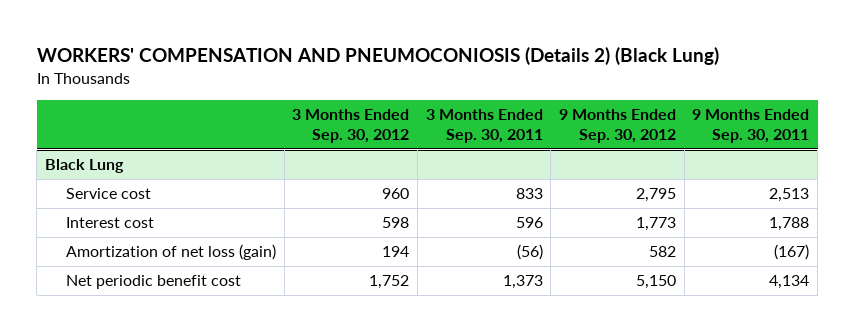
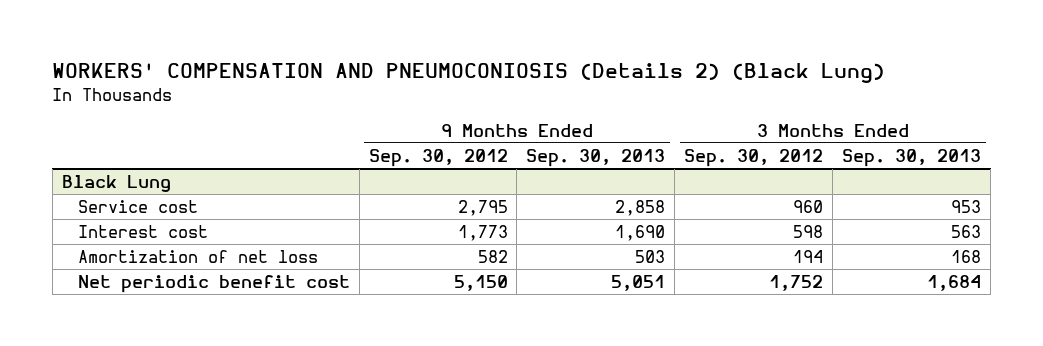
[425,109,543,144] 3 Months Ended Sep. 30, 2011 -> none
[692,109,810,144] 9 Months Ended Sep. 30, 2011 -> none
none -> [526,149,666,168] Sep. 30, 2013
none -> [842,149,982,168] Sep. 30, 2013
[66,244,277,261] Amortization of net loss (gain) -> [77,250,318,264] Amortization of net loss

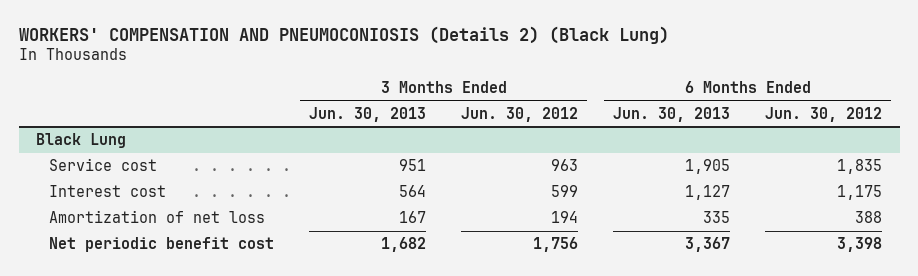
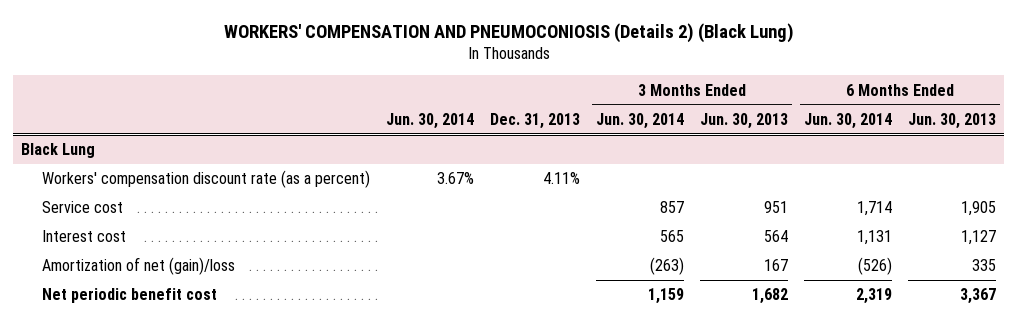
[461,106,579,122] Jun. 30, 2012 -> none
[765,106,883,122] Jun. 30, 2012 -> none
none -> [386,112,475,129] Jun. 30, 2014
none -> [490,112,581,129] Dec. 31, 2013
none -> [596,112,685,129] Jun. 30, 2014
none -> [804,112,893,129] Jun. 30, 2014
none -> [42,170,371,189] Workers' compensation discount rate (as a percent)
[48,210,265,224] Amortization of net loss -> [42,257,236,276] Amortization of net (gain)/loss

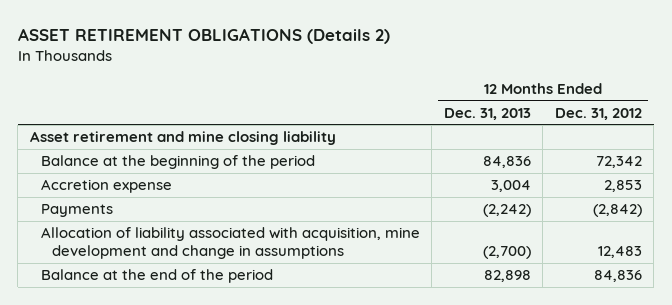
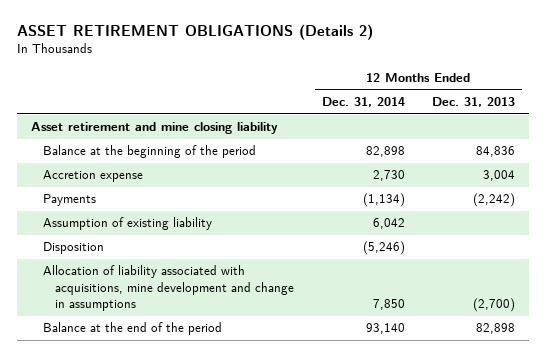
[554,107,642,120] Dec. 31, 2012 -> none
none -> [321,97,405,108] Dec. 31, 2014
none -> [42,217,212,231] Assumption of existing liability
none -> [42,242,104,255] Disposition
[40,227,420,260] Allocation of liability associated with acquisition, mine development and change in assumptions -> [42,265,295,311] Allocation of liability associated with acquisitions, mine development and change in assumptions

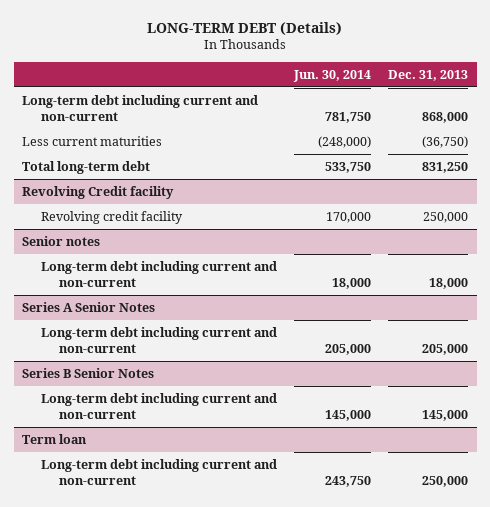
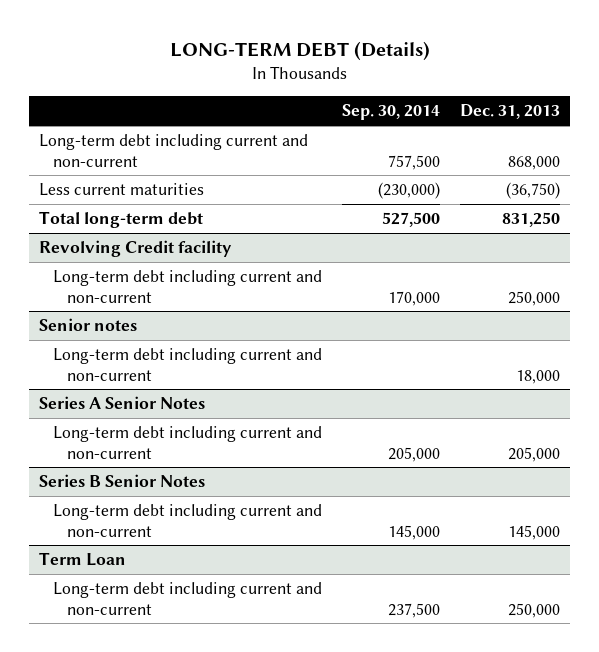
[292,69,371,82] Jun. 30, 2014 -> none
none -> [341,104,440,121] Sep. 30, 2014
[40,210,183,224] Revolving credit facility -> none
none -> [52,269,322,303] Long-term debt including current and non-current
[22,433,88,444] Term loan -> [39,551,127,566] Term Loan

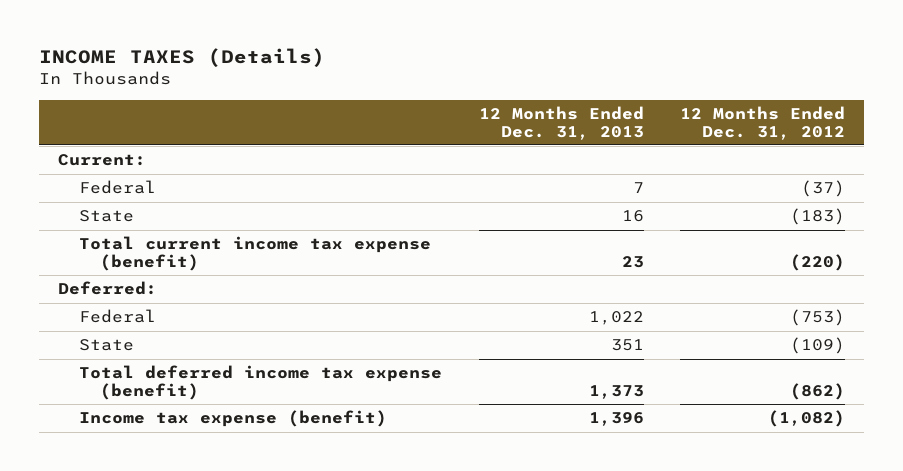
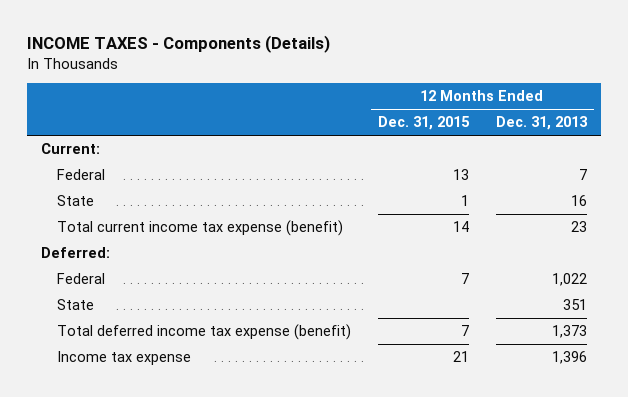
[39,48,326,68] INCOME TAXES (Details) -> [27,35,331,54] INCOME TAXES - Components (Details)
[680,105,846,140] 12 Months Ended Dec. 31, 2012 -> none
none -> [377,116,470,131] Dec. 31, 2015
[78,410,387,428] Income tax expense (benefit) -> [56,351,191,366] Income tax expense

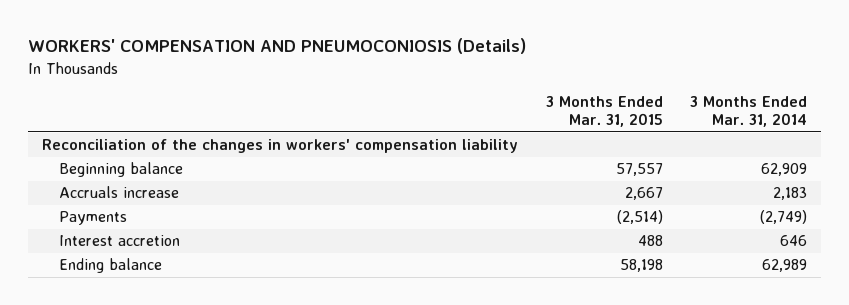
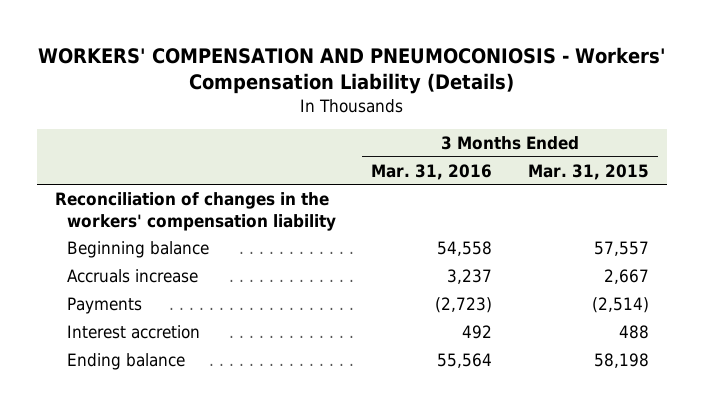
[27,38,526,55] WORKERS' COMPENSATION AND PNEUMOCONIOSIS (Details) -> [37,47,666,95] WORKERS' COMPENSATION AND PNEUMOCONIOSIS - Workers' Compensation Liability (Details)
[690,95,808,127] 3 Months Ended Mar. 31, 2014 -> none
none -> [371,163,493,180] Mar. 31, 2016
[41,139,518,154] Reconciliation of the changes in workers' compensation liability -> [54,191,336,231] Reconciliation of changes in the workers' compensation liability

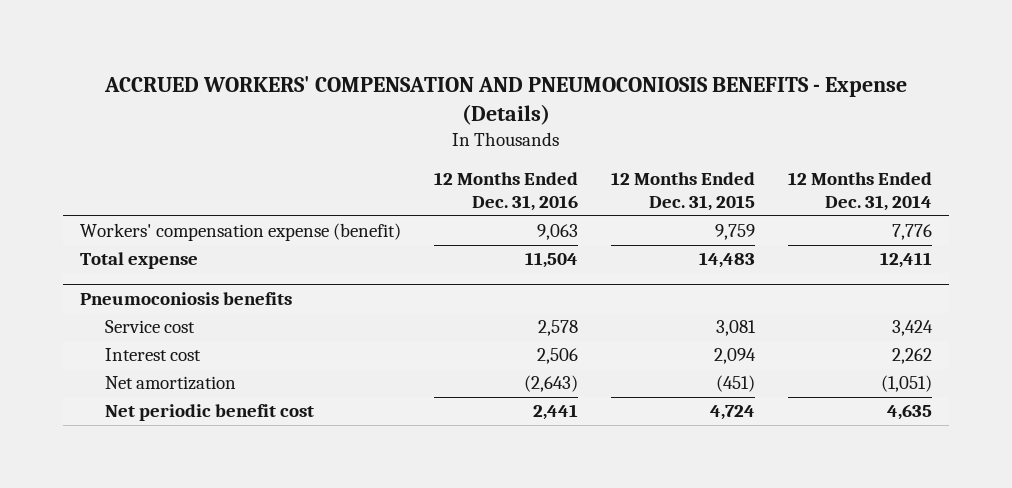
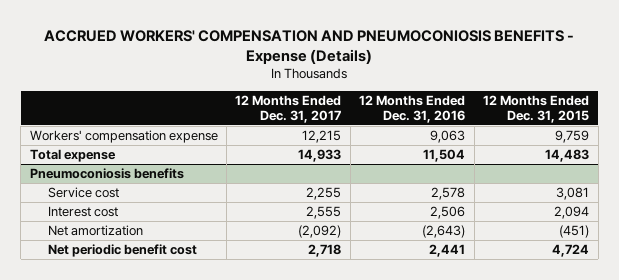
[788,172,933,212] 12 Months Ended Dec. 31, 2014 -> none
none -> [235,94,342,123] 12 Months Ended Dec. 31, 2017
[79,223,401,242] Workers' compensation expense (benefit) -> [29,130,218,144] Workers' compensation expense

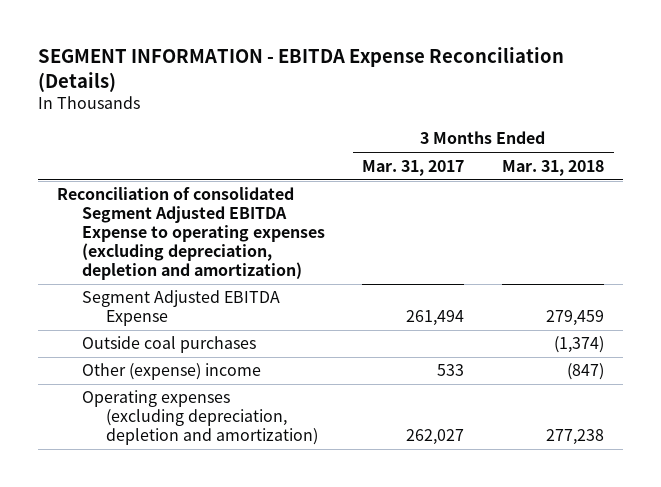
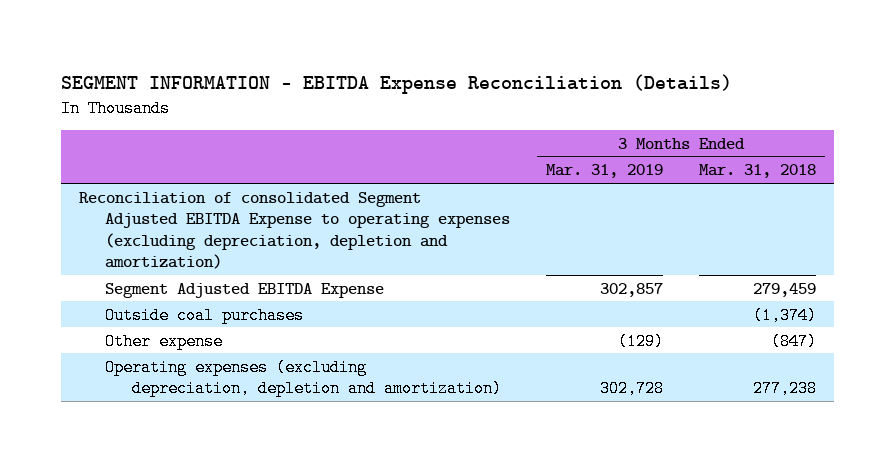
[362,159,465,176] Mar. 31, 2017 -> none
none -> [546,164,664,179] Mar. 31, 2019
[81,363,261,381] Other (expense) income -> [105,332,224,350] Other expense

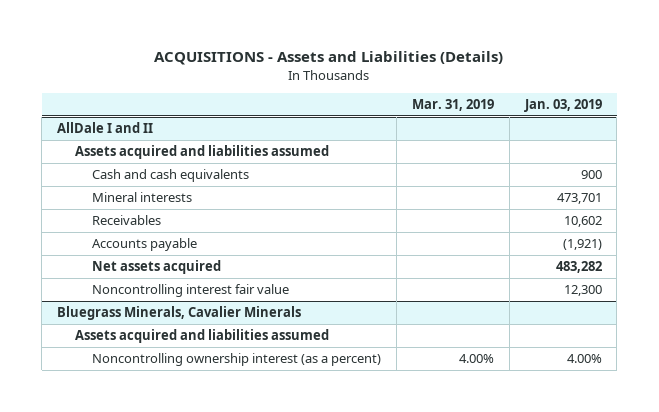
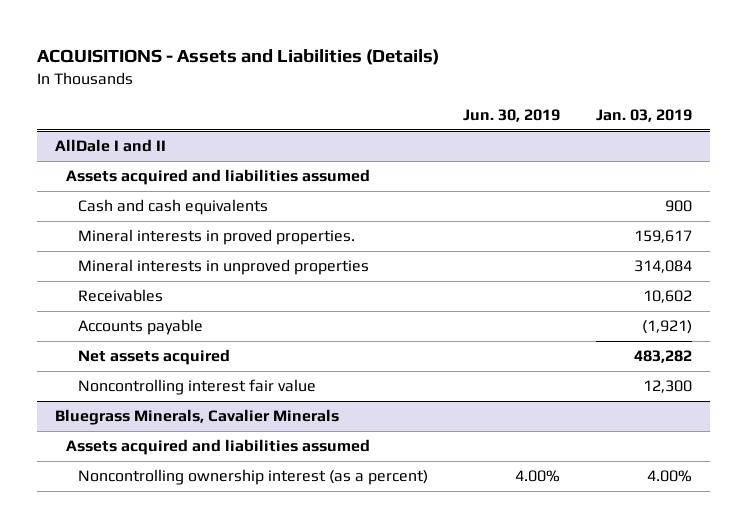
[411,98,494,111] Mar. 31, 2019 -> none
none -> [463,109,561,123] Jun. 30, 2019
[92,192,193,203] Mineral interests -> none
none -> [77,229,355,246] Mineral interests in proved properties.
none -> [77,259,369,276] Mineral interests in unproved properties

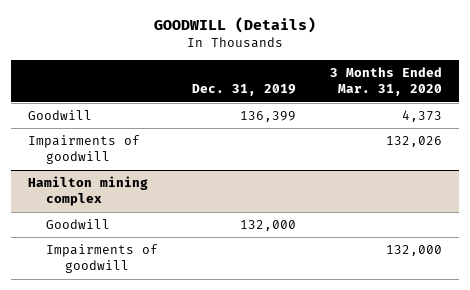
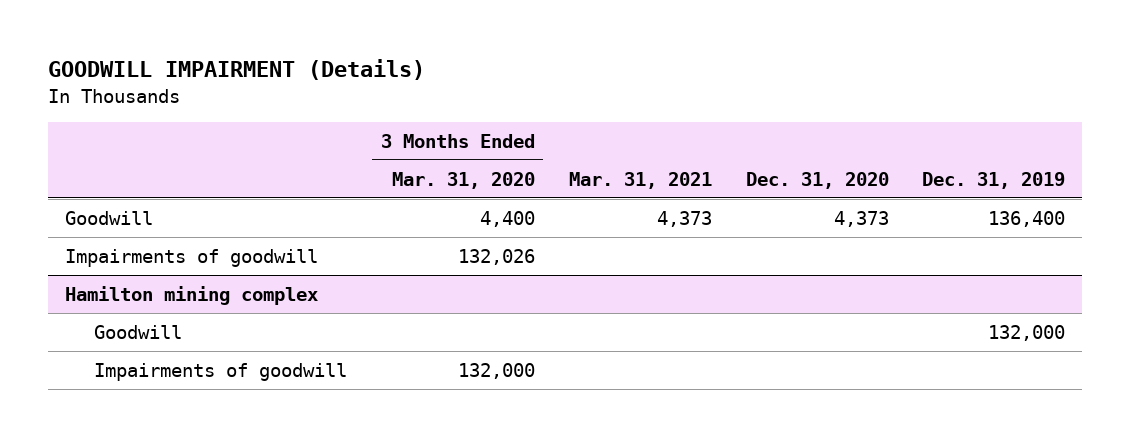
[153,17,316,34] GOODWILL (Details) -> [47,59,425,81] GOODWILL IMPAIRMENT (Details)
none -> [568,171,712,189] Mar. 31, 2021
none -> [745,171,889,189] Dec. 31, 2020
[240,111,297,123] 136,399 -> [988,210,1066,227] 136,400
[402,110,443,123] 4,373 -> [479,210,535,227] 4,400

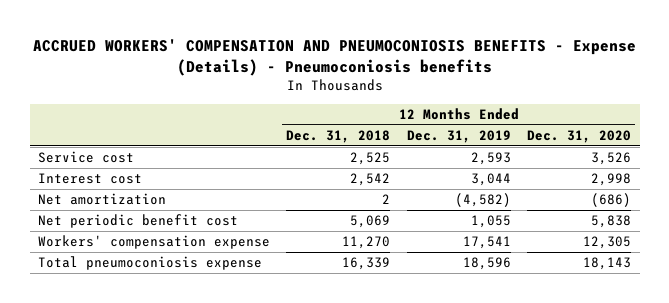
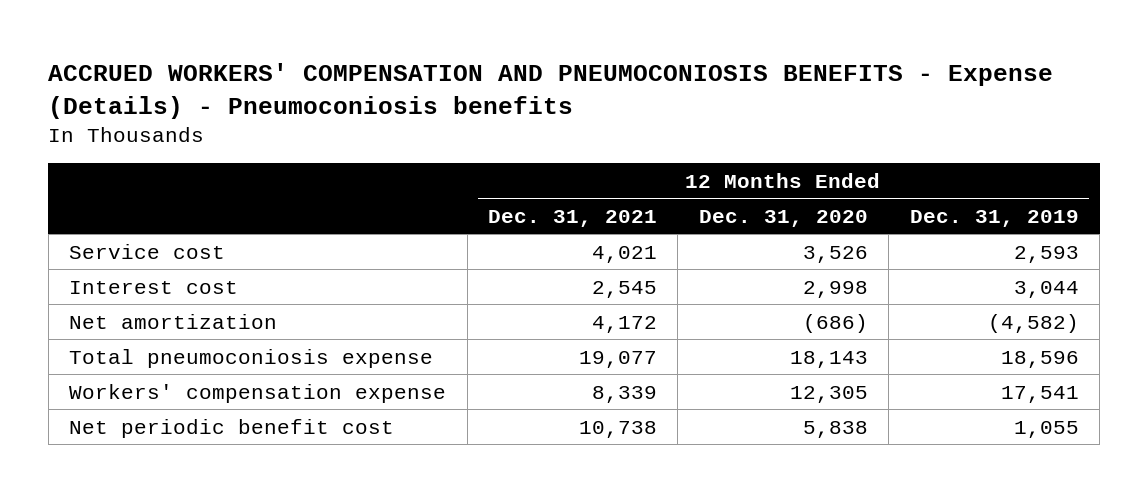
[286,129,391,143] Dec. 31, 2018 -> none
none -> [488,209,658,227] Dec. 31, 2021
[38,235,271,250] Workers' compensation expense -> [69,383,447,403] Workers' compensation expense
[38,214,239,229] Net periodic benefit cost -> [69,418,395,438] Net periodic benefit cost

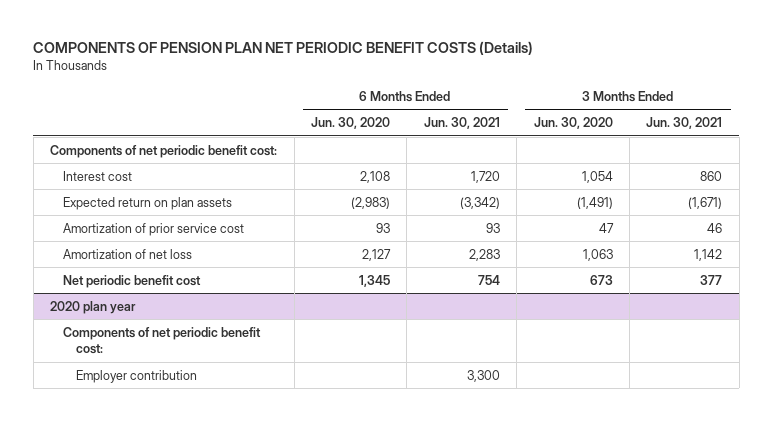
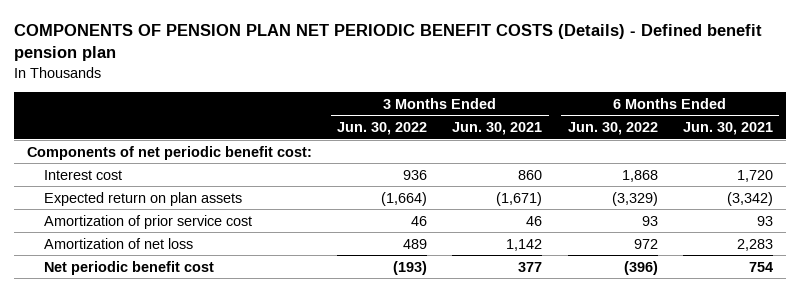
[33,41,534,56] COMPONENTS OF PENSION PLAN NET PERIODIC BENEFIT COSTS (Details) -> [13,24,762,62] COMPONENTS OF PENSION PLAN NET PERIODIC BENEFIT COSTS (Details) - Defined benefit pension plan
[311,117,391,130] Jun. 30, 2020 -> none
[533,117,613,130] Jun. 30, 2020 -> none
none -> [336,121,427,135] Jun. 30, 2022
none -> [567,121,658,135] Jun. 30, 2022
[50,300,137,314] 2020 plan year -> none
[62,326,261,355] Components of net periodic benefit cost: -> none
[75,369,197,383] Employer contribution -> none

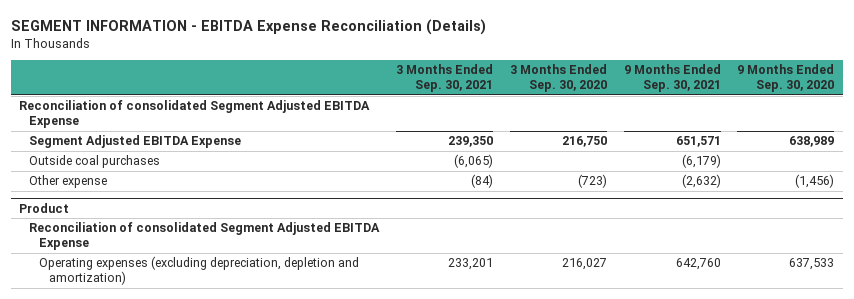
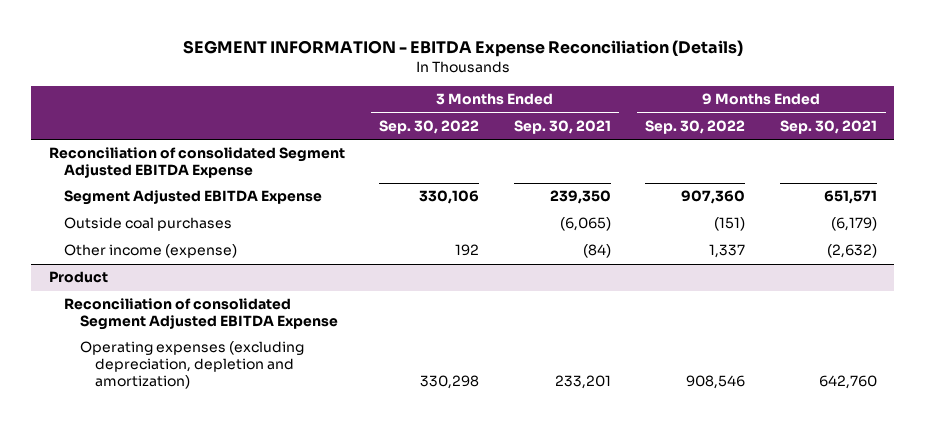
[509,64,607,93] 3 Months Ended Sep. 30, 2020 -> none
[737,64,835,93] 9 Months Ended Sep. 30, 2020 -> none
none -> [379,119,480,134] Sep. 30, 2022
none -> [645,119,746,134] Sep. 30, 2022
[29,175,108,189] Other expense -> [64,244,238,259] Other income (expense)

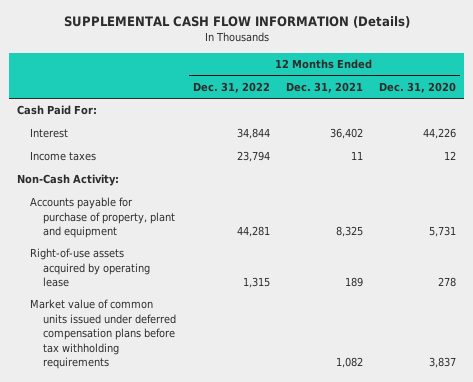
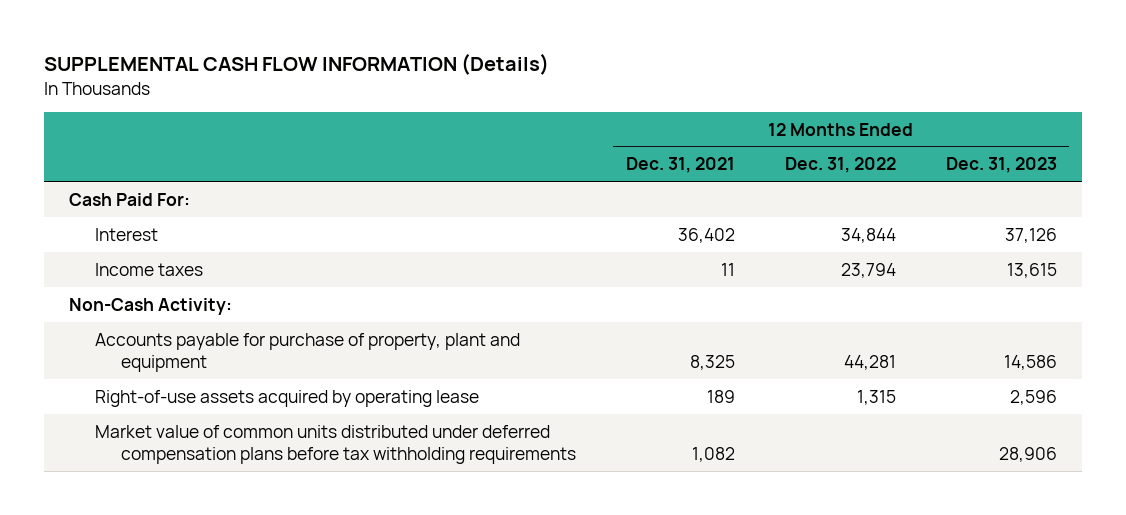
[378,81,456,93] Dec. 31, 2020 -> none
none -> [945,157,1057,174] Dec. 31, 2023
[30,299,177,369] Market value of common units issued under deferred compensation plans before tax withholding requirements -> [95,424,576,464] Market value of common units distributed under deferred compensation plans before tax withholding requirements

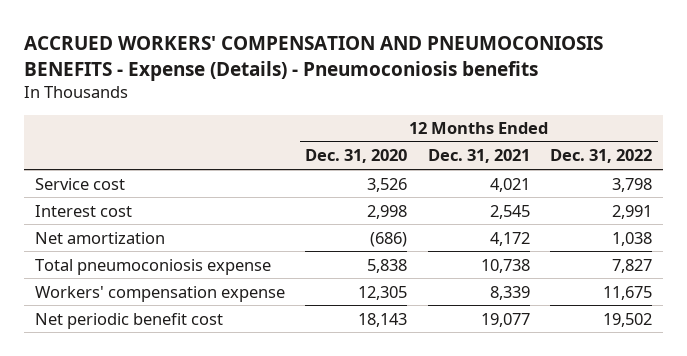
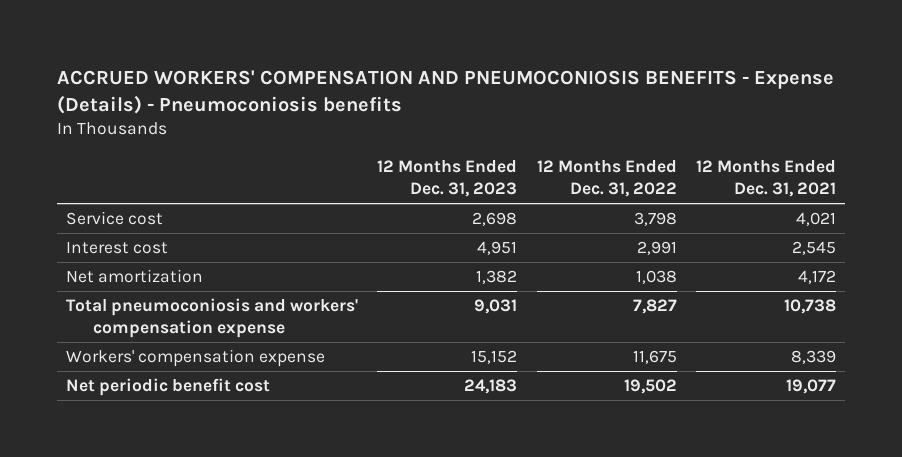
[305,149,408,164] Dec. 31, 2020 -> none
none -> [377,159,518,198] 12 Months Ended Dec. 31, 2023
[34,258,271,275] Total pneumoconiosis expense -> [66,298,359,339] Total pneumoconiosis and workers' compensation expense

